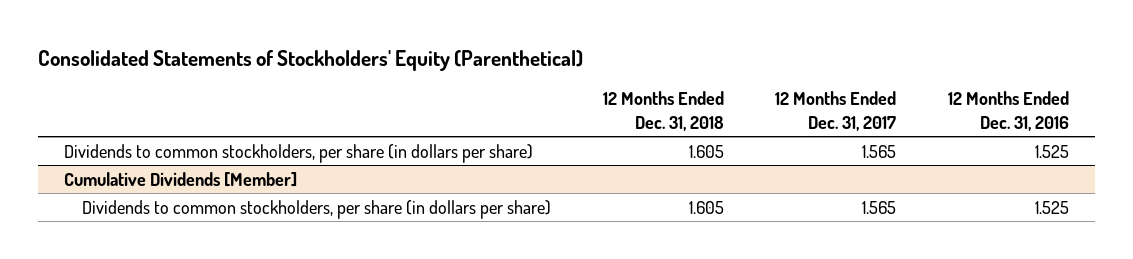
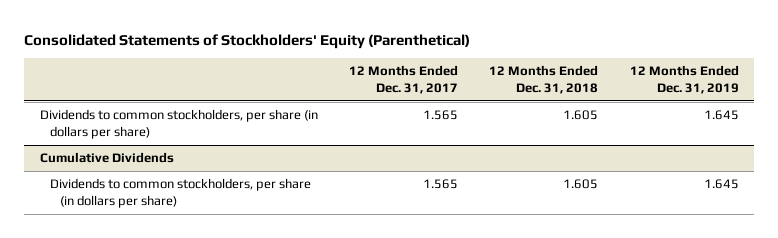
[948,91,1070,131] 12 Months Ended Dec. 31, 2016 -> none
none -> [629,65,739,94] 12 Months Ended Dec. 31, 2019
[63,171,297,187] Cumulative Dividends [Member] -> [39,152,174,164] Cumulative Dividends

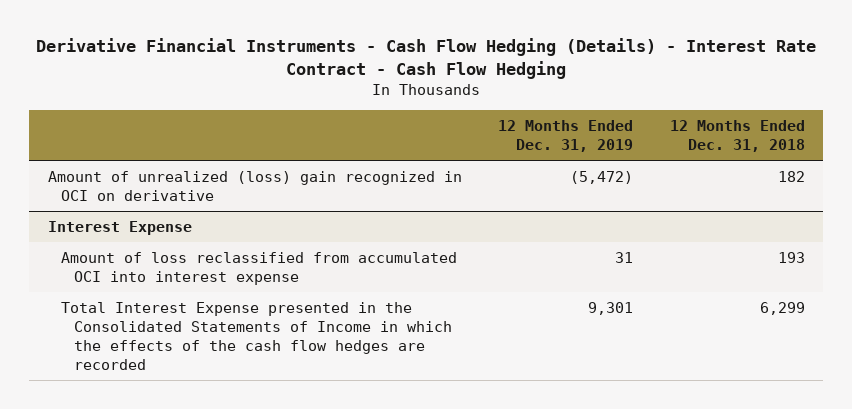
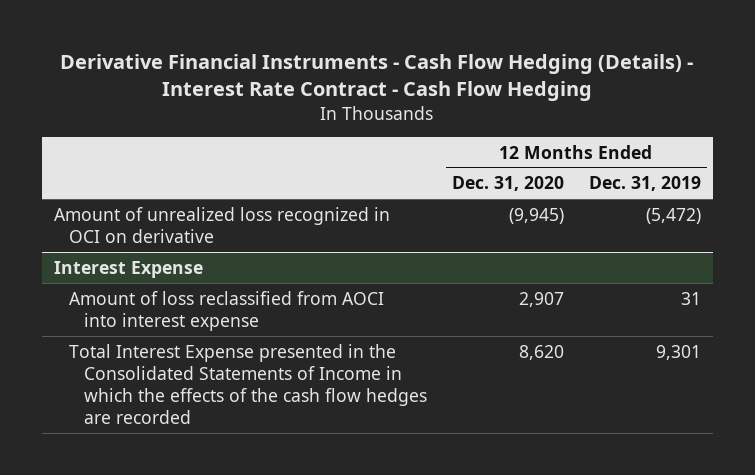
[669,119,805,153] 12 Months Ended Dec. 31, 2018 -> none
none -> [451,176,564,192] Dec. 31, 2020
[47,170,462,201] Amount of unrealized (loss) gain recognized in OCI on derivative -> [53,206,390,243] Amount of unrealized loss recognized in OCI on derivative
[60,251,457,285] Amount of loss reclassified from accumulated OCI into interest expense -> [69,290,385,331] Amount of loss reclassified from AOCI into interest expense

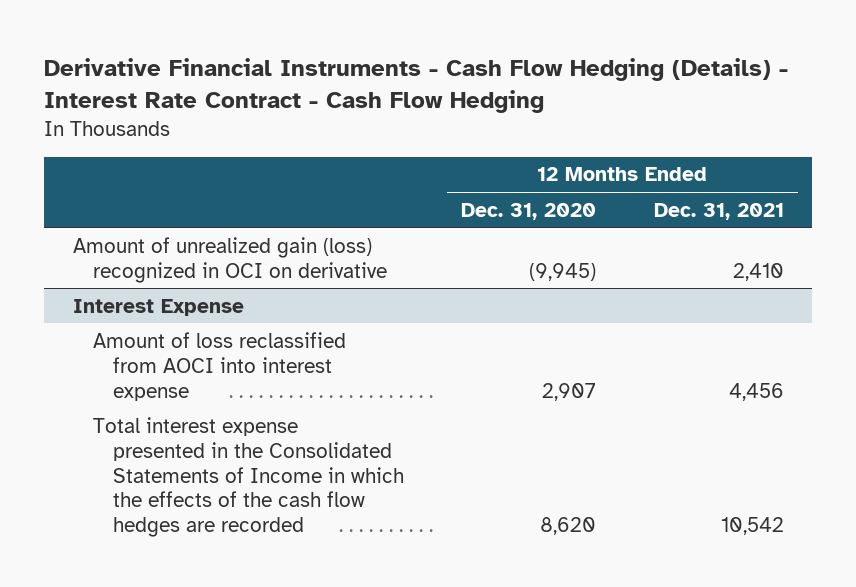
[588,176,701,192] Dec. 31, 2019 -> none
none -> [653,202,784,220] Dec. 31, 2021
[53,206,390,243] Amount of unrealized loss recognized in OCI on derivative -> [72,236,387,283] Amount of unrealized gain (loss) recognized in OCI on derivative
[69,343,428,424] Total Interest Expense presented in the Consolidated Statements of Income in which the effects of the cash flow hedges are recorded -> [92,416,404,538] Total interest expense presented in the Consolidated Statements of Income in which the effects of the cash flow hedges are recorded

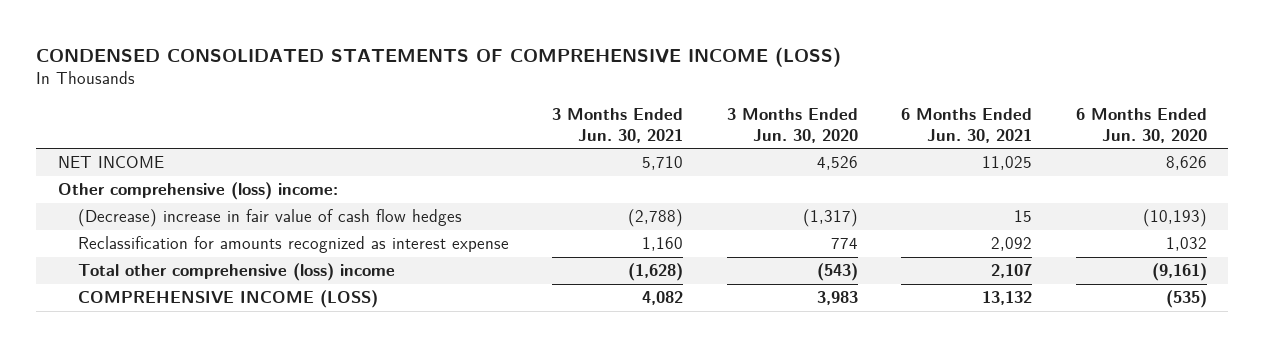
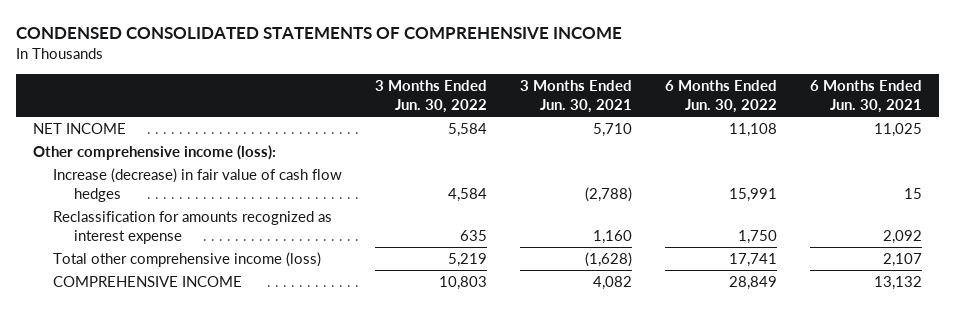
[36,47,842,68] CONDENSED CONSOLIDATED STATEMENTS OF COMPREHENSIVE INCOME (LOSS) -> [16,27,623,40] CONDENSED CONSOLIDATED STATEMENTS OF COMPREHENSIVE INCOME
[726,108,858,143] 3 Months Ended Jun. 30, 2020 -> none
[1075,108,1207,143] 6 Months Ended Jun. 30, 2020 -> none
none -> [375,79,488,113] 3 Months Ended Jun. 30, 2022
none -> [665,79,778,113] 6 Months Ended Jun. 30, 2022
[58,182,339,201] Other comprehensive (loss) income: -> [32,144,276,160] Other comprehensive income (loss):
[78,209,463,228] (Decrease) increase in fair value of cash flow hedges -> [53,167,343,202] Increase (decrease) in fair value of cash flow hedges
[78,263,396,282] Total other comprehensive (loss) income -> [53,251,322,267] Total other comprehensive income (loss)
[78,290,379,309] COMPREHENSIVE INCOME (LOSS) -> [53,275,243,287] COMPREHENSIVE INCOME

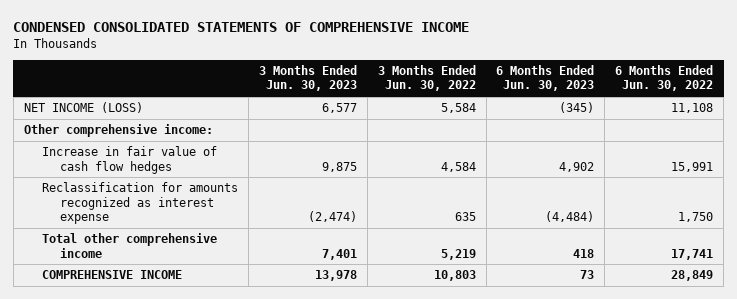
[520,79,633,113] 3 Months Ended Jun. 30, 2021 -> none
[810,79,923,113] 6 Months Ended Jun. 30, 2021 -> none
none -> [258,65,357,92] 3 Months Ended Jun. 30, 2023
none -> [496,65,595,92] 6 Months Ended Jun. 30, 2023
[32,122,126,134] NET INCOME -> [23,102,143,114] NET INCOME (LOSS)
[32,144,276,160] Other comprehensive income (loss): -> [23,124,213,138] Other comprehensive income:
[53,167,343,202] Increase (decrease) in fair value of cash flow hedges -> [41,146,217,174] Increase in fair value of cash flow hedges
[53,251,322,267] Total other comprehensive income (loss) -> [41,233,217,258] Total other comprehensive income

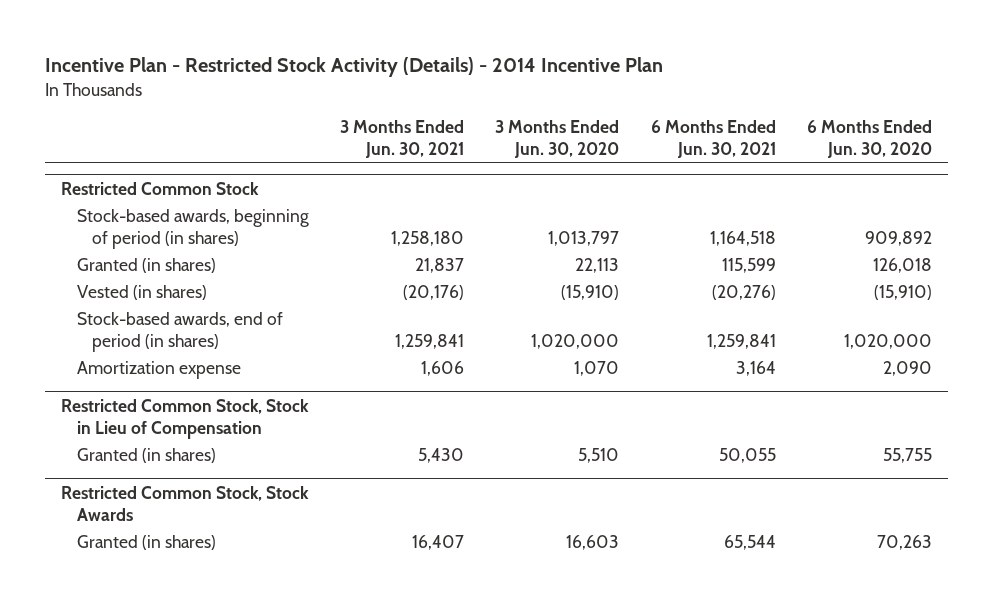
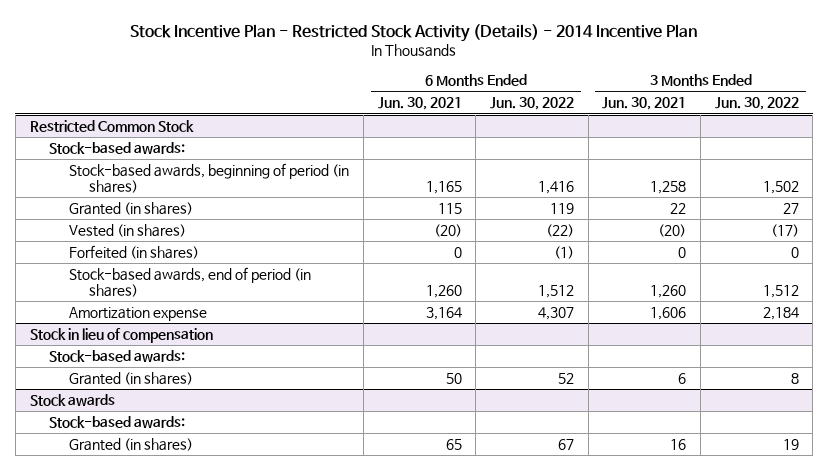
[45,57,664,78] Incentive Plan - Restricted Stock Activity (Details) - 2014 Incentive Plan -> [130,23,698,42] Stock Incentive Plan - Restricted Stock Activity (Details) - 2014 Incentive Plan
[495,120,620,158] 3 Months Ended Jun. 30, 2020 -> none
[807,120,933,158] 6 Months Ended Jun. 30, 2020 -> none
none -> [490,97,575,111] Jun. 30, 2022
none -> [714,97,799,111] Jun. 30, 2022
none -> [49,142,186,155] Stock-based awards:
[391,230,465,246] 1,258,180 -> [650,181,687,195] 1,258
[709,230,776,246] 1,164,518 -> [425,181,462,195] 1,165
[415,257,465,273] 21,837 -> [670,203,687,215] 22
[721,257,776,273] 115,599 -> [437,203,462,215] 115
[403,284,465,300] (20,176) -> [658,224,687,238] (20)
[711,284,776,300] (20,276) -> [433,224,462,238] (20)
none -> [69,245,200,260] Forfeited (in shares)
[395,333,465,349] 1,259,841 -> [650,285,687,299] 1,260
[706,333,776,349] 1,259,841 -> [425,285,462,299] 1,260
[61,398,310,439] Restricted Common Stock, Stock in Lieu of Compensation -> [29,328,213,344] Stock in lieu of compensation
none -> [49,350,186,363] Stock-based awards:
[418,447,465,463] 5,430 -> [678,373,687,385] 6
[718,447,776,463] 50,055 -> [445,373,462,385] 50
[61,485,310,521] Restricted Common Stock, Stock Awards -> [29,394,115,407] Stock awards
none -> [49,416,186,429] Stock-based awards:
[412,534,465,550] 16,407 -> [670,439,687,451] 16
[723,534,776,550] 65,544 -> [445,439,462,451] 65

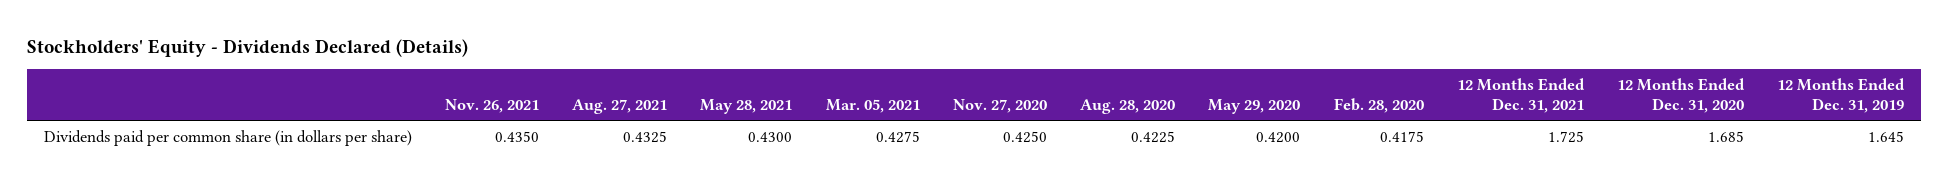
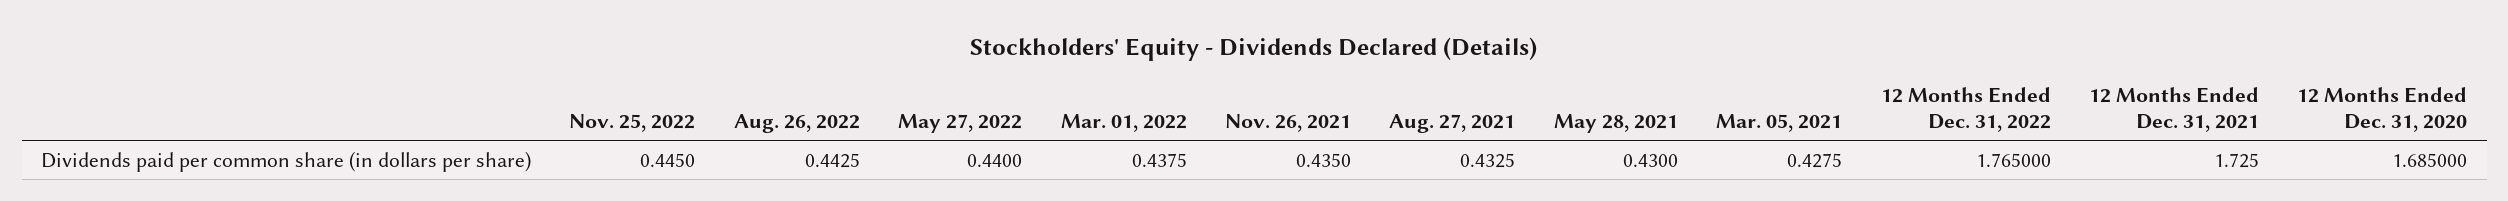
[952,99,1047,114] Nov. 27, 2020 -> none
[1080,99,1176,115] Aug. 28, 2020 -> none
[1208,99,1301,115] May 29, 2020 -> none
[1333,98,1424,114] Feb. 28, 2020 -> none
[1777,77,1906,114] 12 Months Ended Dec. 31, 2019 -> none
none -> [569,113,696,132] Nov. 25, 2022
none -> [733,113,860,133] Aug. 26, 2022
none -> [898,113,1023,133] May 27, 2022
none -> [1060,113,1187,132] Mar. 01, 2022
none -> [1880,87,2051,132] 12 Months Ended Dec. 31, 2022
[1708,130,1745,142] 1.685 -> [2392,153,2468,168] 1.685000

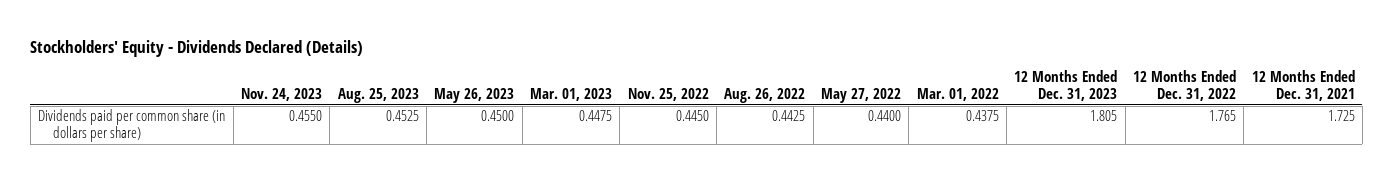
[1224,113,1351,132] Nov. 26, 2021 -> none
[1389,113,1516,133] Aug. 27, 2021 -> none
[1553,113,1678,133] May 28, 2021 -> none
[1716,113,1843,132] Mar. 05, 2021 -> none
[2297,87,2468,132] 12 Months Ended Dec. 31, 2020 -> none
none -> [240,88,322,102] Nov. 24, 2023
none -> [337,88,419,104] Aug. 25, 2023
none -> [434,88,515,104] May 26, 2023
none -> [529,88,612,102] Mar. 01, 2023
none -> [1014,70,1118,102] 12 Months Ended Dec. 31, 2023
[1975,153,2051,168] 1.765000 -> [1208,110,1236,122] 1.765

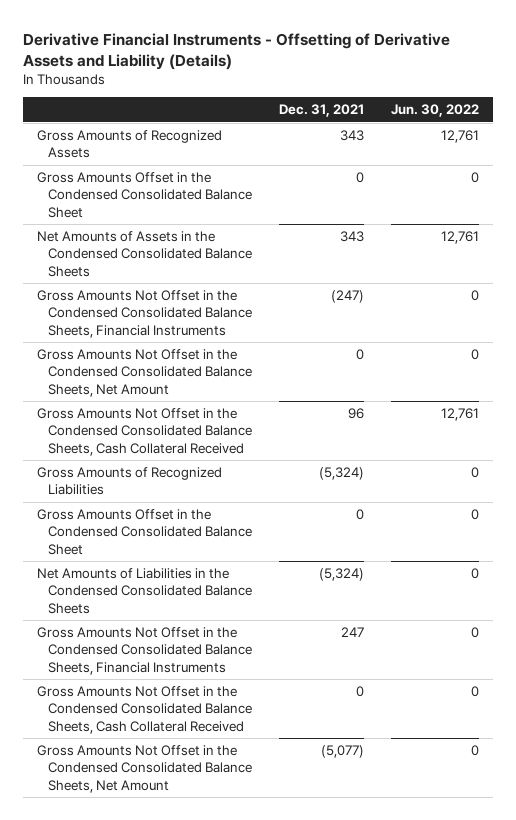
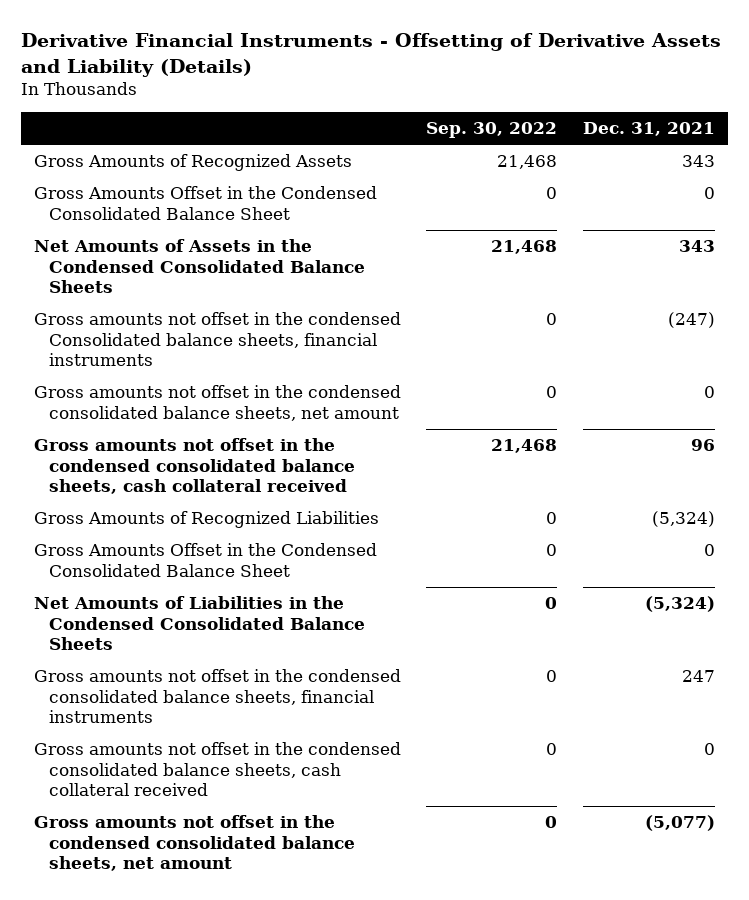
[391,104,480,118] Jun. 30, 2022 -> none
none -> [426,121,558,138] Sep. 30, 2022
[37,289,252,338] Gross Amounts Not Offset in the Condensed Consolidated Balance Sheets, Financial Instruments -> [33,312,401,367] Gross amounts not offset in the condensed Consolidated balance sheets, financial instruments
[37,348,252,397] Gross Amounts Not Offset in the Condensed Consolidated Balance Sheets, Net Amount -> [33,385,401,421] Gross amounts not offset in the condensed consolidated balance sheets, net amount
[37,407,252,456] Gross Amounts Not Offset in the Condensed Consolidated Balance Sheets, Cash Collateral Received -> [33,438,356,495] Gross amounts not offset in the condensed consolidated balance sheets, cash collateral received
[37,626,252,675] Gross Amounts Not Offset in the Condensed Consolidated Balance Sheets, Financial Instruments -> [33,669,401,724] Gross amounts not offset in the condensed consolidated balance sheets, financial instruments
[37,685,252,734] Gross Amounts Not Offset in the Condensed Consolidated Balance Sheets, Cash Collateral Received -> [33,742,401,797] Gross amounts not offset in the condensed consolidated balance sheets, cash collateral received
[37,744,252,793] Gross Amounts Not Offset in the Condensed Consolidated Balance Sheets, Net Amount -> [33,815,356,872] Gross amounts not offset in the condensed consolidated balance sheets, net amount

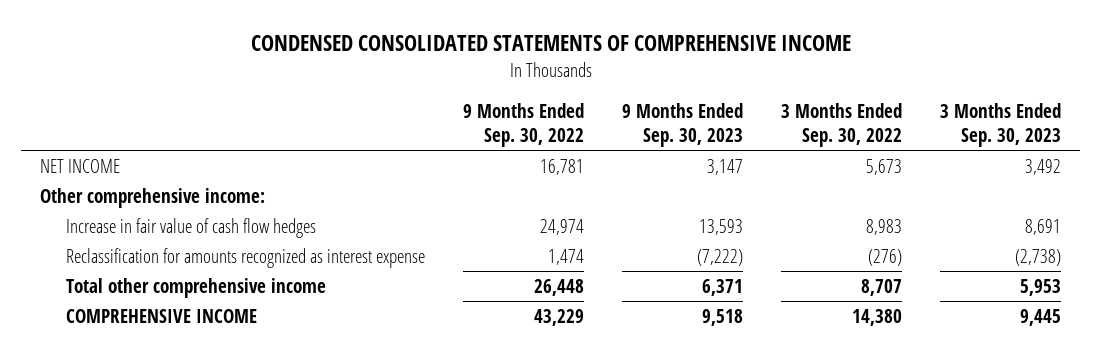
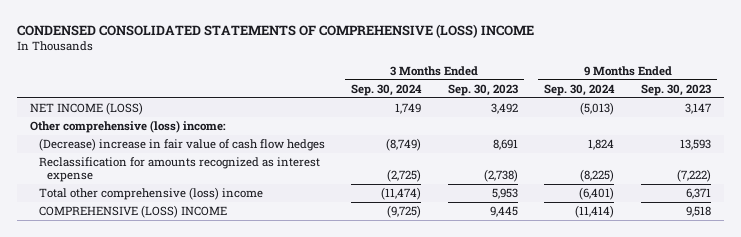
[250,35,851,52] CONDENSED CONSOLIDATED STATEMENTS OF COMPREHENSIVE INCOME -> [16,23,534,38] CONDENSED CONSOLIDATED STATEMENTS OF COMPREHENSIVE (LOSS) INCOME
[463,103,585,148] 9 Months Ended Sep. 30, 2022 -> none
[781,103,903,148] 3 Months Ended Sep. 30, 2022 -> none
none -> [351,83,423,96] Sep. 30, 2024
none -> [544,83,616,96] Sep. 30, 2024
[40,158,121,173] NET INCOME -> [30,102,144,116] NET INCOME (LOSS)
[40,187,266,208] Other comprehensive income: -> [30,120,227,134] Other comprehensive (loss) income:
[66,217,317,238] Increase in fair value of cash flow hedges -> [38,138,325,152] (Decrease) increase in fair value of cash flow hedges
[66,277,327,298] Total other comprehensive income -> [38,187,263,201] Total other comprehensive (loss) income
[66,308,258,323] COMPREHENSIVE INCOME -> [38,205,227,219] COMPREHENSIVE (LOSS) INCOME

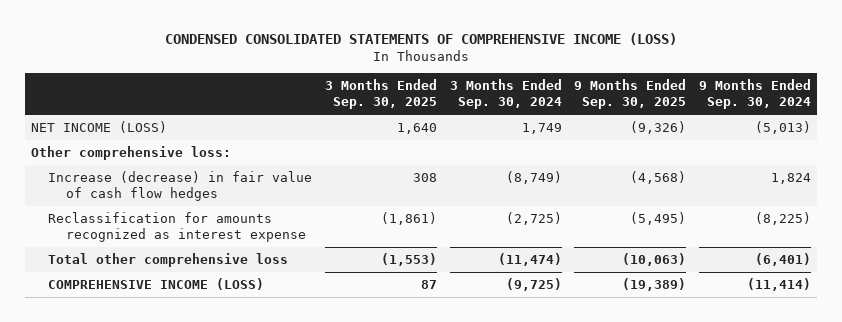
[16,23,534,38] CONDENSED CONSOLIDATED STATEMENTS OF COMPREHENSIVE (LOSS) INCOME -> [165,32,678,45] CONDENSED CONSOLIDATED STATEMENTS OF COMPREHENSIVE INCOME (LOSS)
[447,83,518,96] Sep. 30, 2023 -> none
[640,83,711,96] Sep. 30, 2023 -> none
none -> [325,79,438,110] 3 Months Ended Sep. 30, 2025
none -> [574,79,687,110] 9 Months Ended Sep. 30, 2025
[30,120,227,134] Other comprehensive (loss) income: -> [31,146,232,161] Other comprehensive loss:
[38,138,325,152] (Decrease) increase in fair value of cash flow hedges -> [48,171,313,202] Increase (decrease) in fair value of cash flow hedges
[38,187,263,201] Total other comprehensive (loss) income -> [48,253,289,268] Total other comprehensive loss
[38,205,227,219] COMPREHENSIVE (LOSS) INCOME -> [48,278,265,291] COMPREHENSIVE INCOME (LOSS)

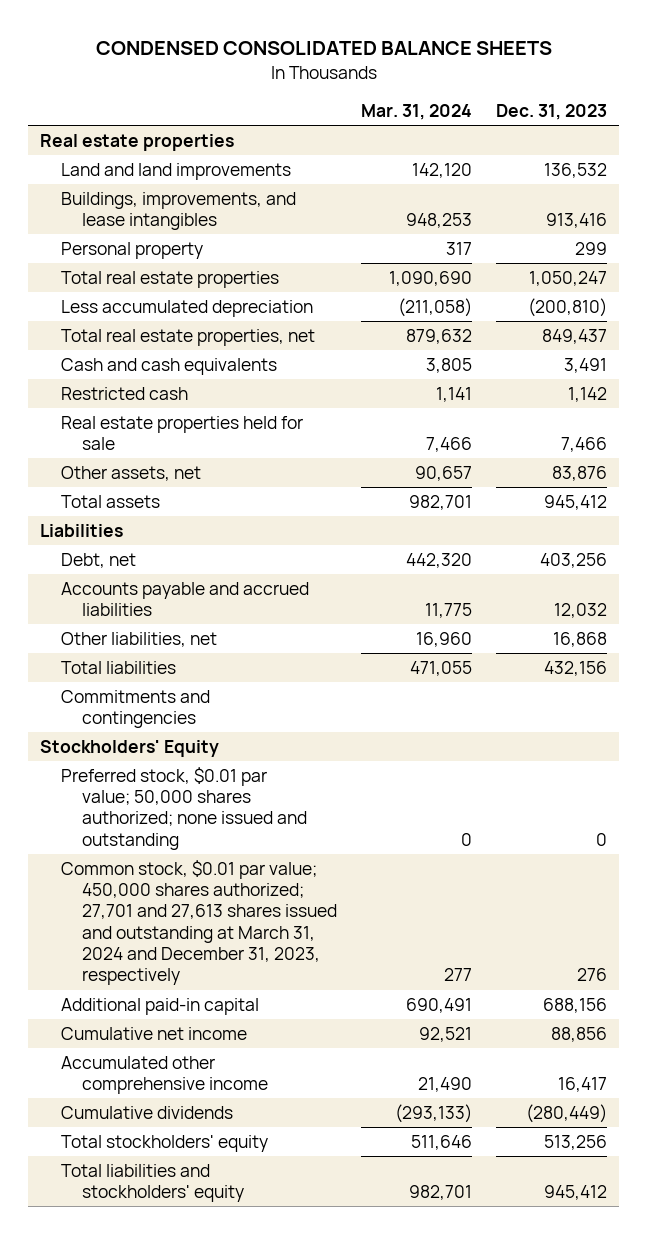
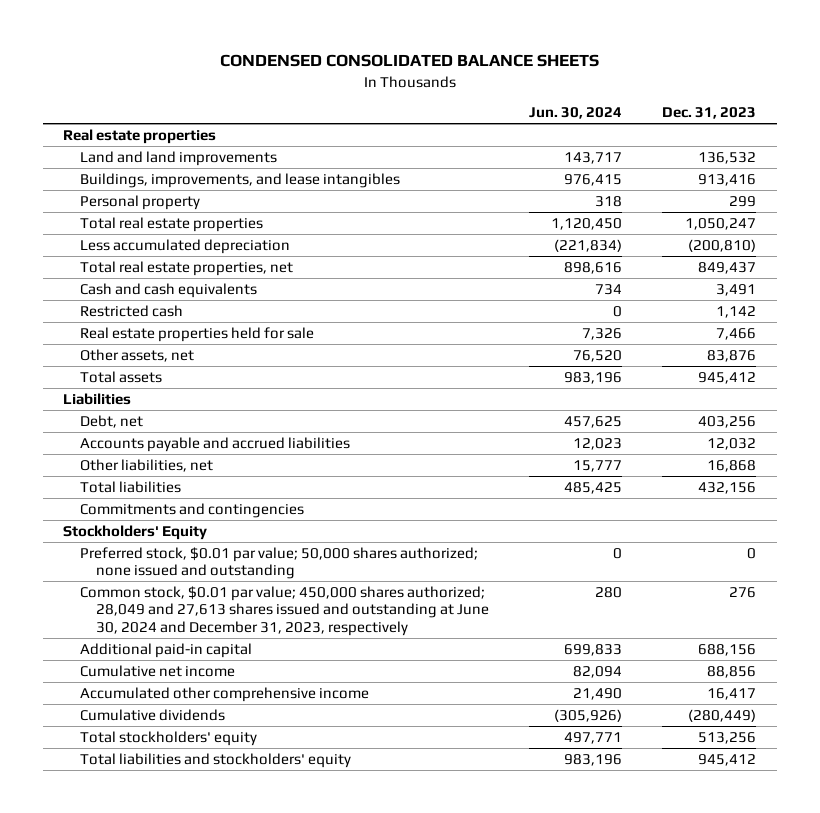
[361,104,473,121] Mar. 31, 2024 -> none
none -> [529,107,623,120] Jun. 30, 2024
[61,859,338,986] Common stock, $0.01 par value; 450,000 shares authorized; 27,701 and 27,613 shares issued and outstanding at March 31, 2024 and December 31, 2023, respectively -> [79,585,490,636] Common stock, $0.01 par value; 450,000 shares authorized; 28,049 and 27,613 shares issued and outstanding at June 30, 2024 and December 31, 2023, respectively

